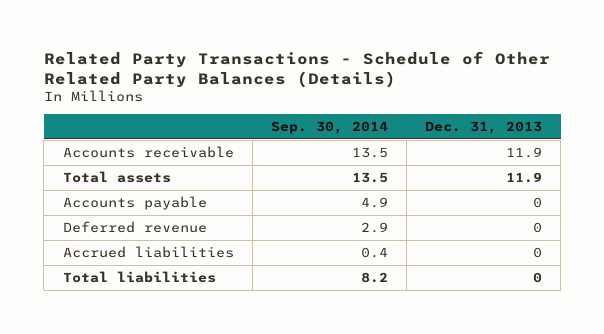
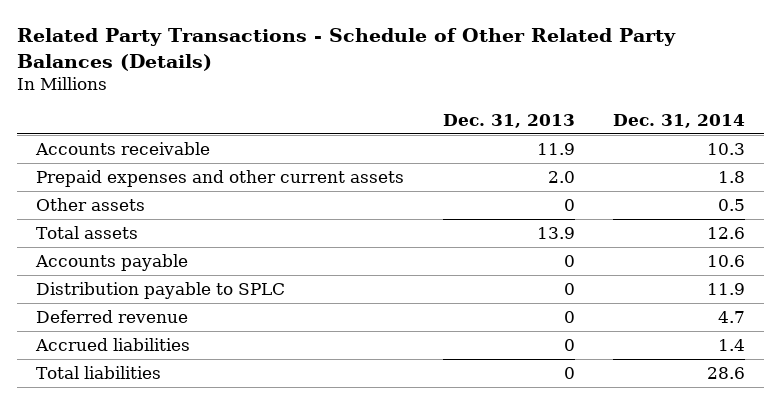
[270,120,388,134] Sep. 30, 2014 -> none
none -> [613,113,746,128] Dec. 31, 2014
none -> [36,169,405,187] Prepaid expenses and other current assets
none -> [36,197,146,211] Other assets
[505,171,542,183] 11.9 -> [536,226,575,239] 13.9
none -> [36,281,286,299] Distribution payable to SPLC

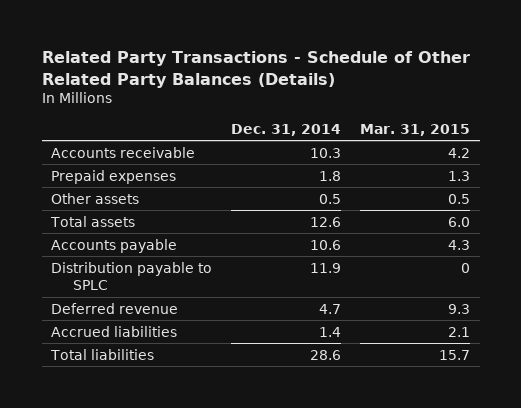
[442,113,575,128] Dec. 31, 2013 -> none
none -> [360,123,471,136] Mar. 31, 2015
[36,169,405,187] Prepaid expenses and other current assets -> [51,169,177,184] Prepaid expenses

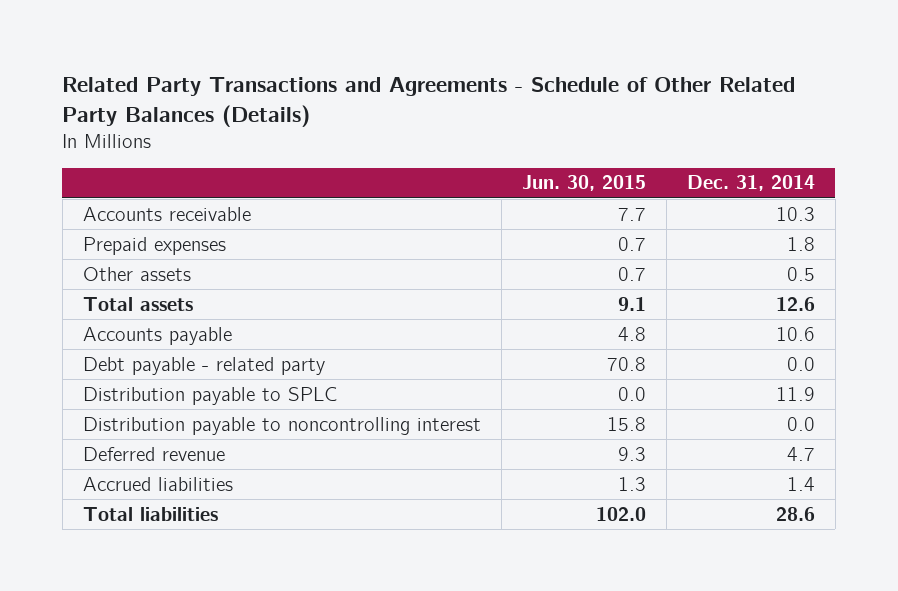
[41,51,470,88] Related Party Transactions - Schedule of Other Related Party Balances (Details) -> [62,77,796,128] Related Party Transactions and Agreements - Schedule of Other Related Party Balances (Details)
[360,123,471,136] Mar. 31, 2015 -> none
none -> [521,175,646,192] Jun. 30, 2015
none -> [82,356,325,375] Debt payable - related party
none -> [82,416,481,435] Distribution payable to noncontrolling interest

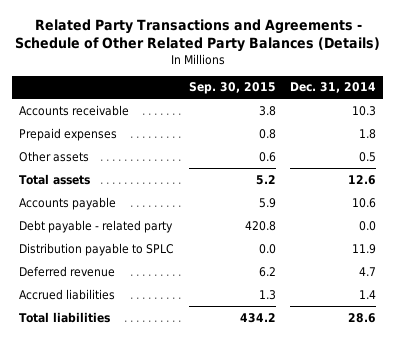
[521,175,646,192] Jun. 30, 2015 -> none
none -> [188,82,276,95] Sep. 30, 2015
[82,416,481,435] Distribution payable to noncontrolling interest -> none

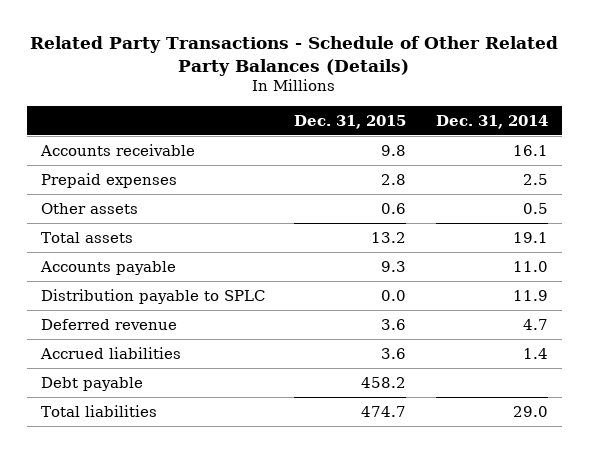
[14,19,380,53] Related Party Transactions and Agreements - Schedule of Other Related Party Balances (Details) -> [30,36,559,76] Related Party Transactions - Schedule of Other Related Party Balances (Details)
[188,82,276,95] Sep. 30, 2015 -> none
none -> [294,114,407,129] Dec. 31, 2015
[352,105,377,116] 10.3 -> [512,144,548,156] 16.1
[359,128,377,139] 1.8 -> [522,173,548,185] 2.5
[19,219,174,233] Debt payable - related party -> none
[348,174,377,185] 12.6 -> [512,231,548,243] 19.1
[352,197,377,208] 10.6 -> [512,260,548,272] 11.0
none -> [41,376,144,391] Debt payable
[348,312,377,323] 28.6 -> [512,405,548,417] 29.0

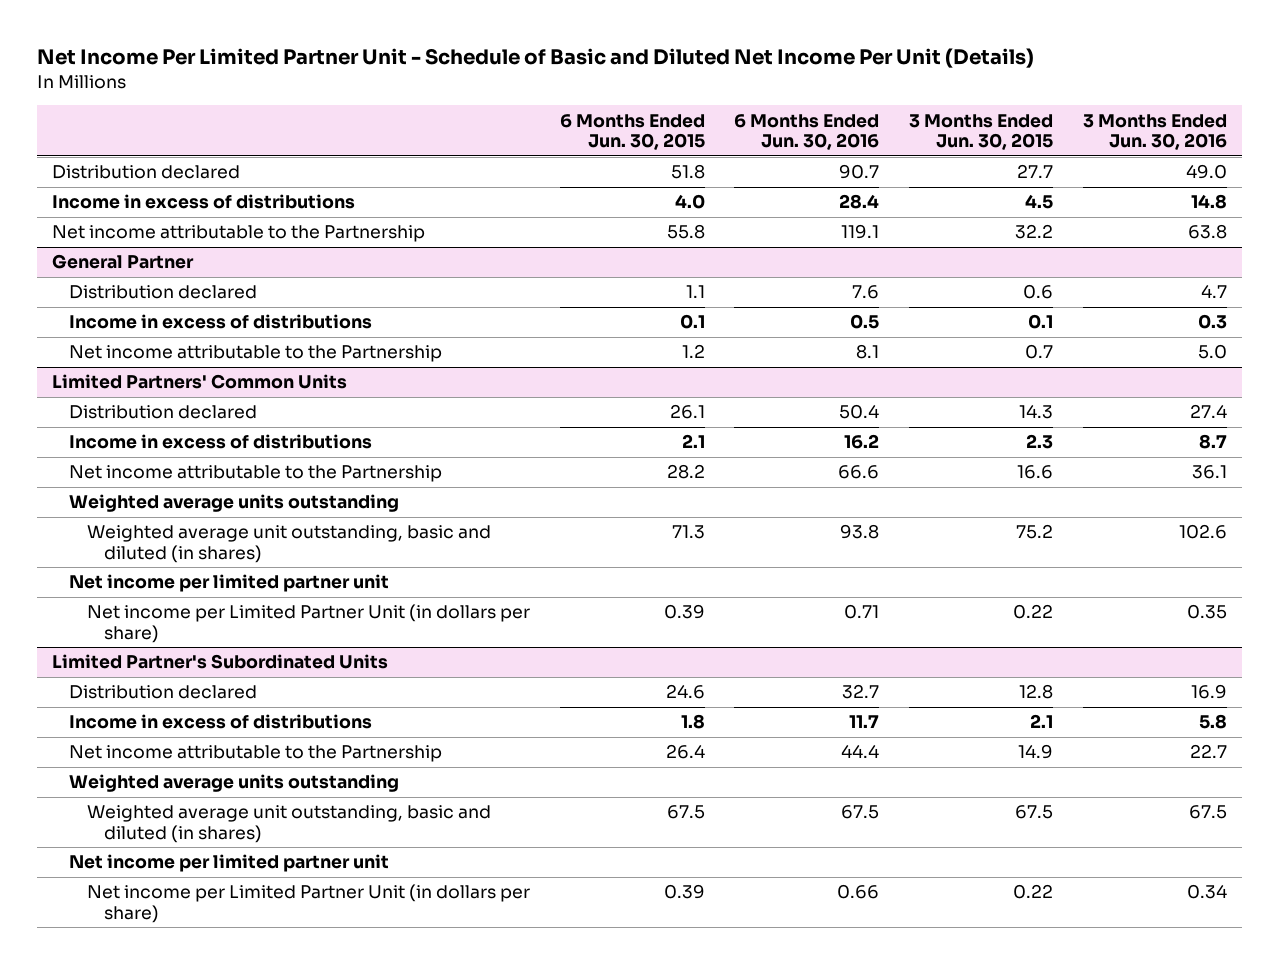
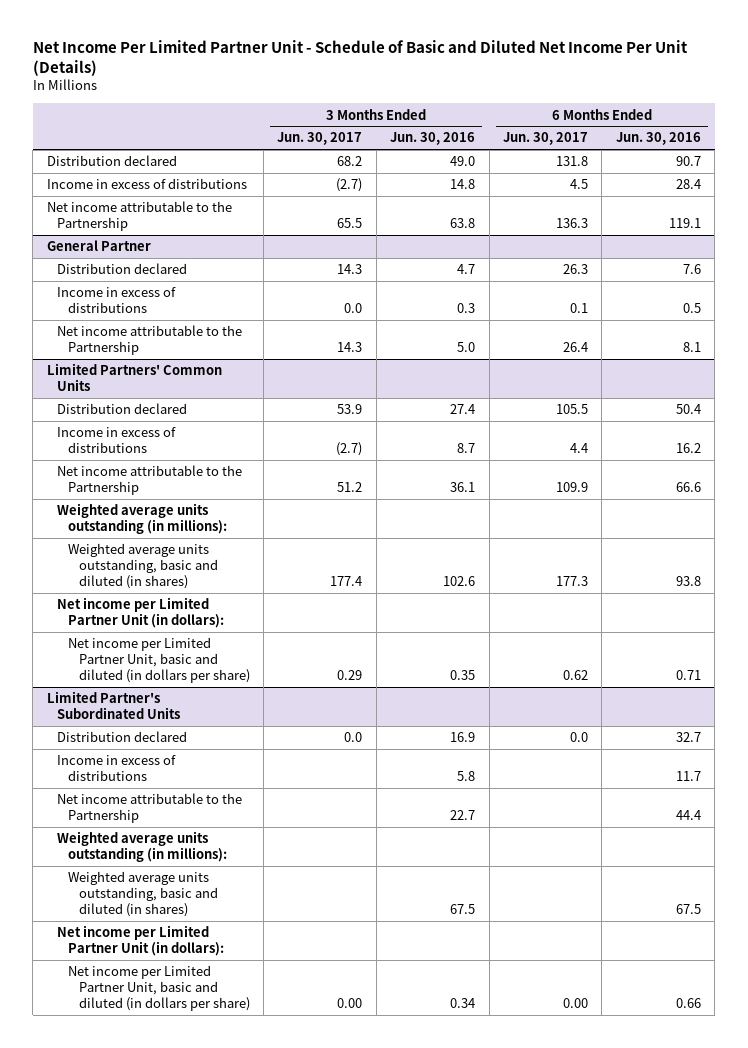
[559,113,705,151] 6 Months Ended Jun. 30, 2015 -> none
[909,113,1054,151] 3 Months Ended Jun. 30, 2015 -> none
none -> [277,132,363,146] Jun. 30, 2017
none -> [502,132,588,146] Jun. 30, 2017
[69,494,400,513] Weighted average units outstanding -> [57,503,228,535] Weighted average units outstanding (in millions):
[86,525,491,563] Weighted average unit outstanding, basic and diluted (in shares) -> [68,543,218,589] Weighted average units outstanding, basic and diluted (in shares)
[69,574,390,593] Net income per limited partner unit -> [57,597,225,629] Net income per Limited Partner Unit (in dollars):
[86,604,530,643] Net income per Limited Partner Unit (in dollars per share) -> [68,637,250,683] Net income per Limited Partner Unit, basic and diluted (in dollars per share)
[69,774,400,793] Weighted average units outstanding -> [57,831,228,863] Weighted average units outstanding (in millions):
[86,805,491,843] Weighted average unit outstanding, basic and diluted (in shares) -> [68,871,218,917] Weighted average units outstanding, basic and diluted (in shares)
[69,854,390,873] Net income per limited partner unit -> [57,925,225,957] Net income per Limited Partner Unit (in dollars):
[86,884,530,923] Net income per Limited Partner Unit (in dollars per share) -> [68,965,250,1011] Net income per Limited Partner Unit, basic and diluted (in dollars per share)

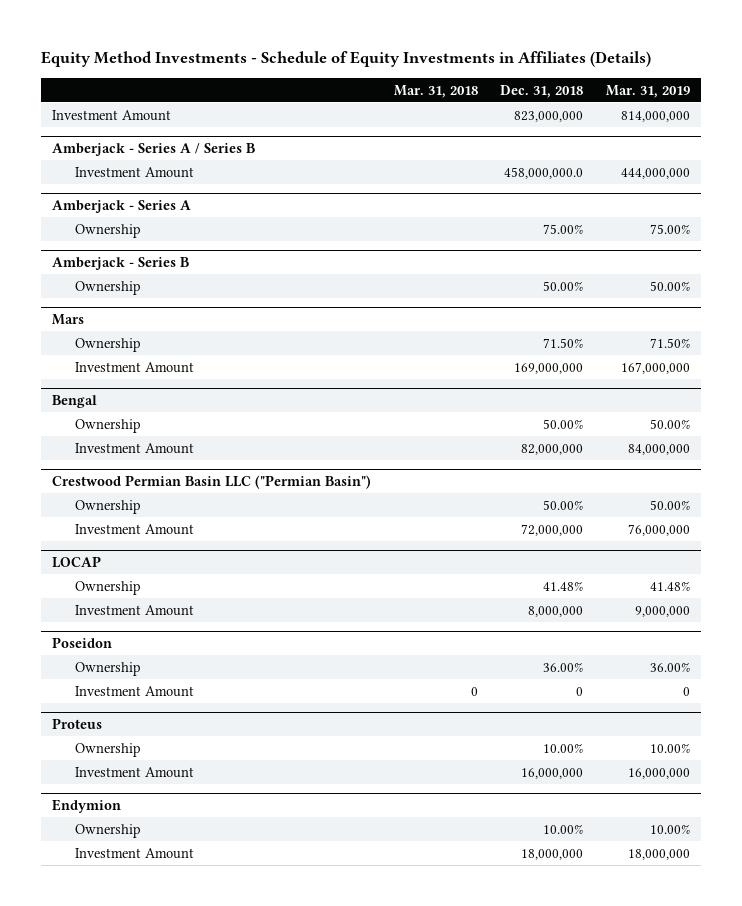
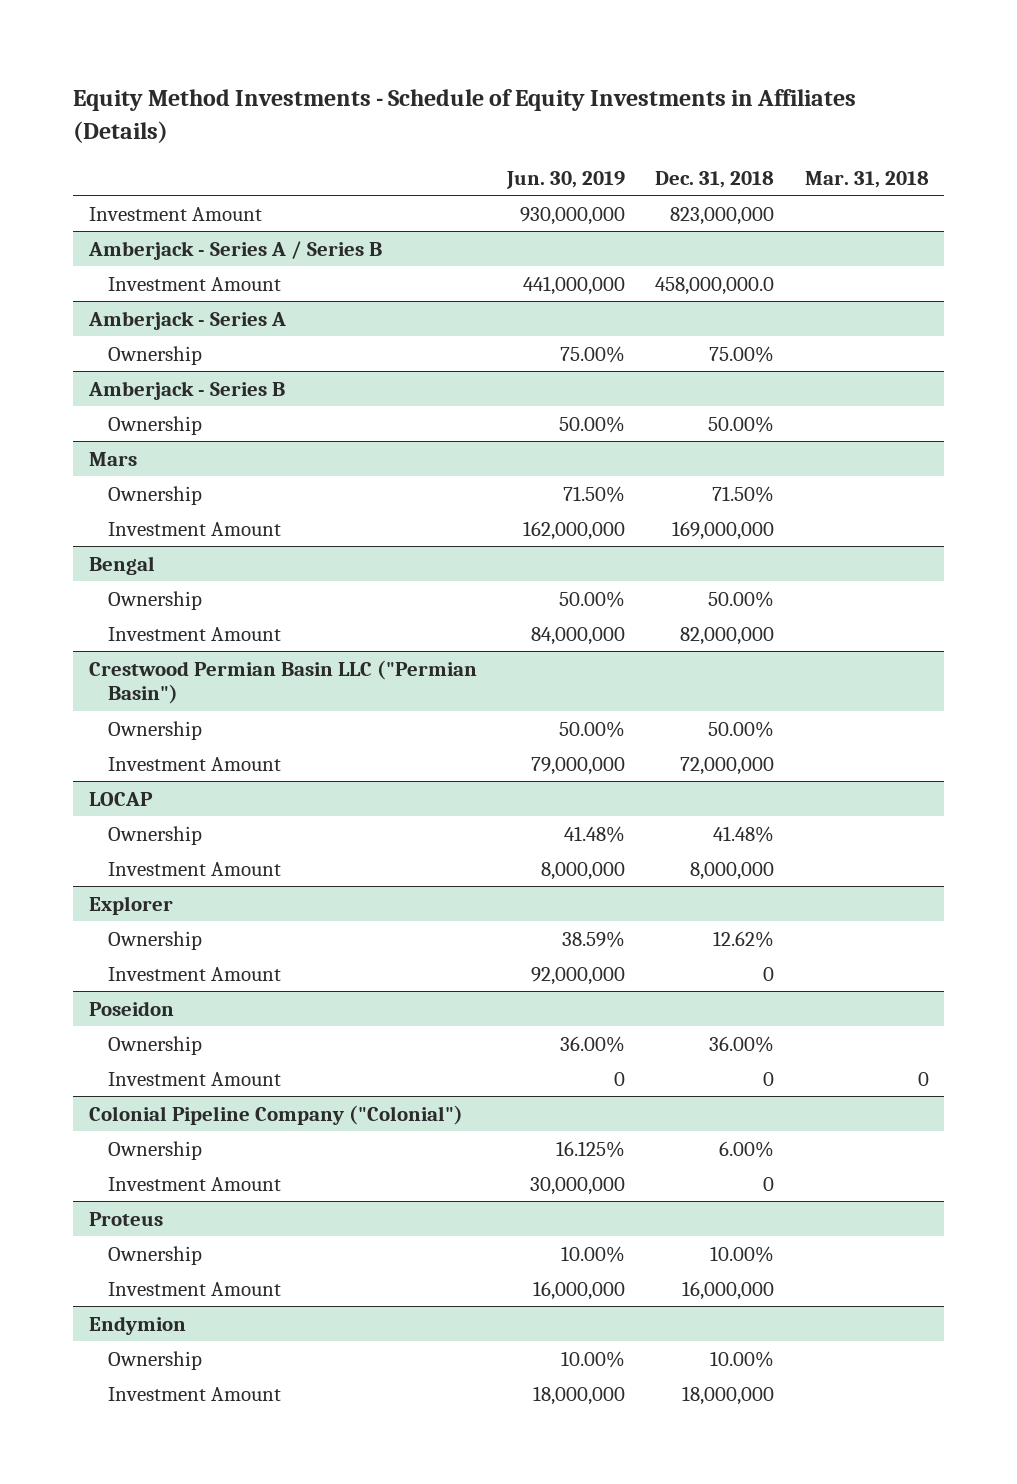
[606,84,691,98] Mar. 31, 2019 -> none
none -> [506,170,626,189] Jun. 30, 2019
none -> [88,895,173,915] Explorer
none -> [108,930,203,950] Ownership
none -> [108,966,282,981] Investment Amount
none -> [88,1104,463,1125] Colonial Pipeline Company ("Colonial")
none -> [108,1140,203,1160] Ownership
none -> [108,1176,282,1191] Investment Amount

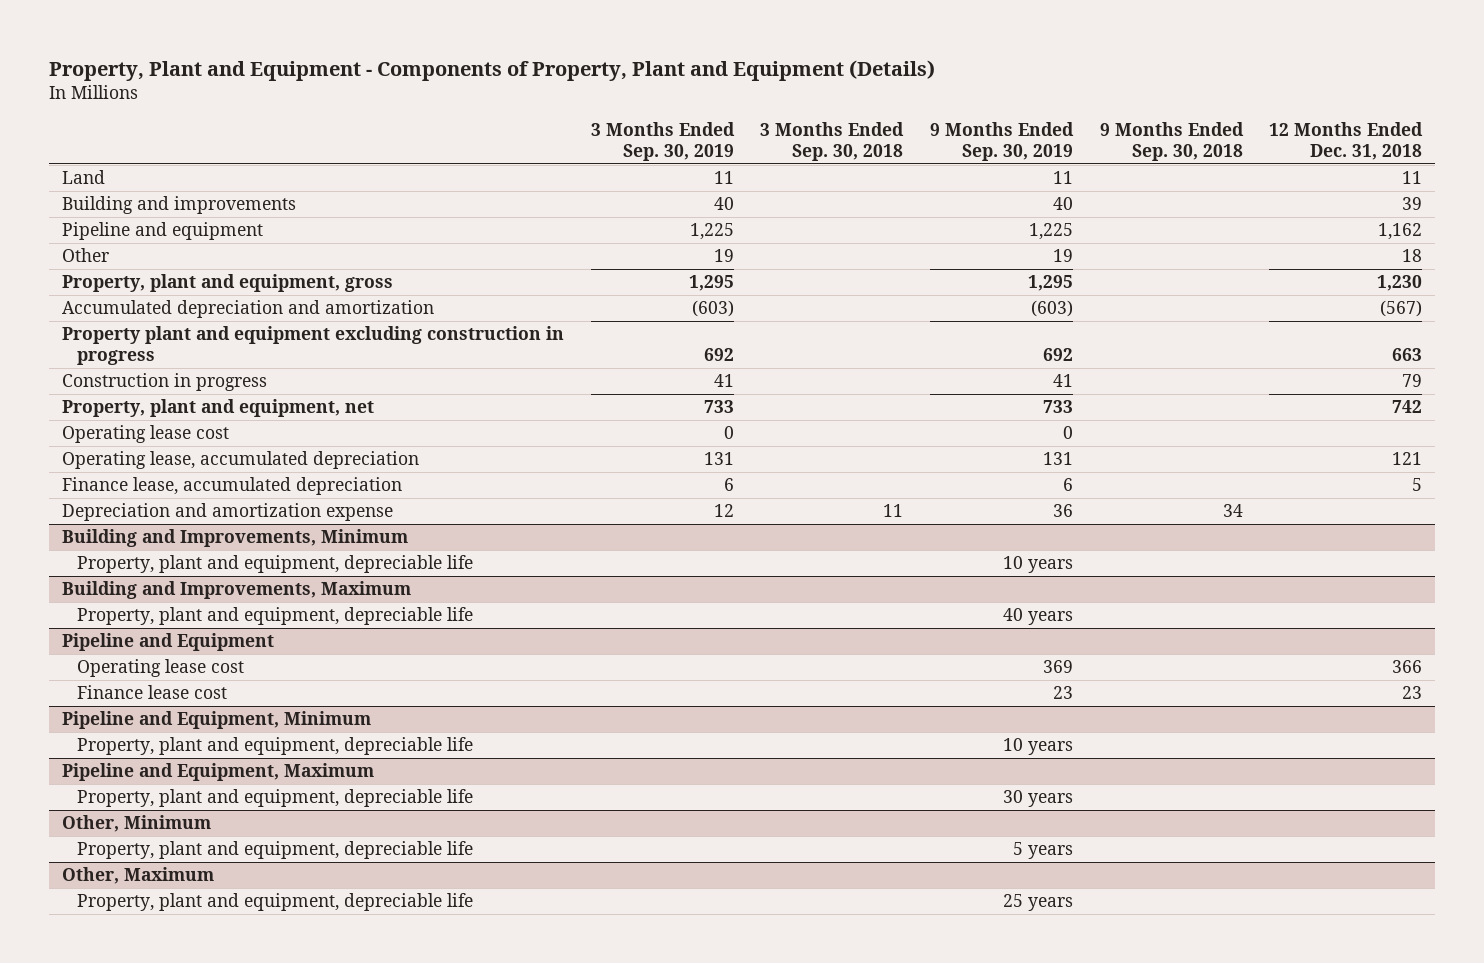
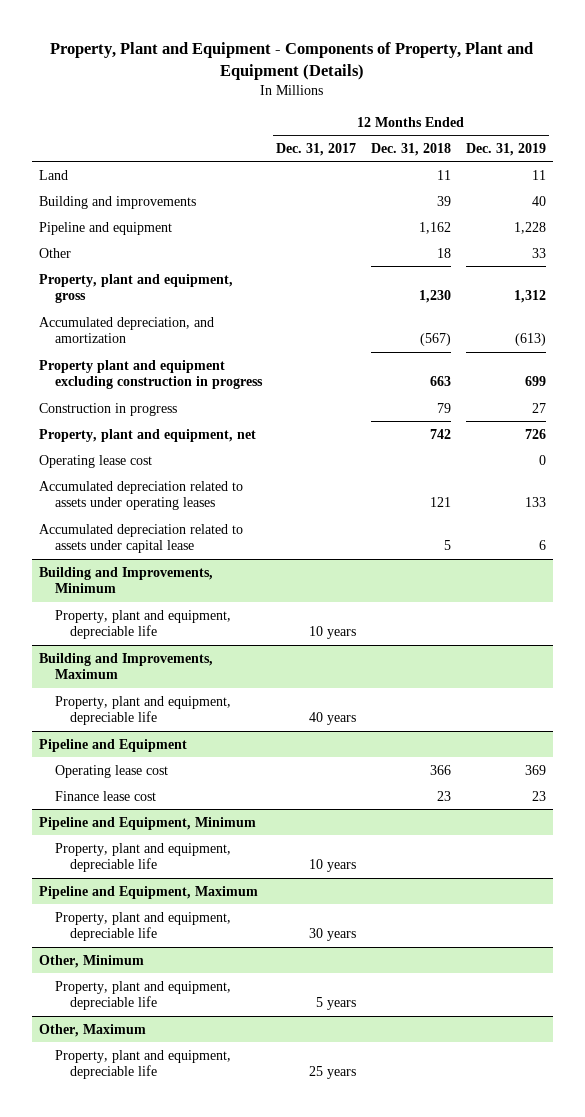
[590,122,735,161] 3 Months Ended Sep. 30, 2019 -> none
[760,122,905,161] 3 Months Ended Sep. 30, 2018 -> none
[929,122,1074,161] 9 Months Ended Sep. 30, 2019 -> none
[1099,122,1244,161] 9 Months Ended Sep. 30, 2018 -> none
none -> [276,142,357,156] Dec. 31, 2017
none -> [465,142,546,156] Dec. 31, 2019
[62,300,435,319] Accumulated depreciation and amortization -> [39,316,215,344] Accumulated depreciation, and amortization
[62,503,394,522] Depreciation and amortization expense -> none
[62,451,420,470] Operating lease, accumulated depreciation -> [39,480,244,511] Accumulated depreciation related to assets under operating leases
[62,477,403,496] Finance lease, accumulated depreciation -> [39,523,244,554] Accumulated depreciation related to assets under capital lease

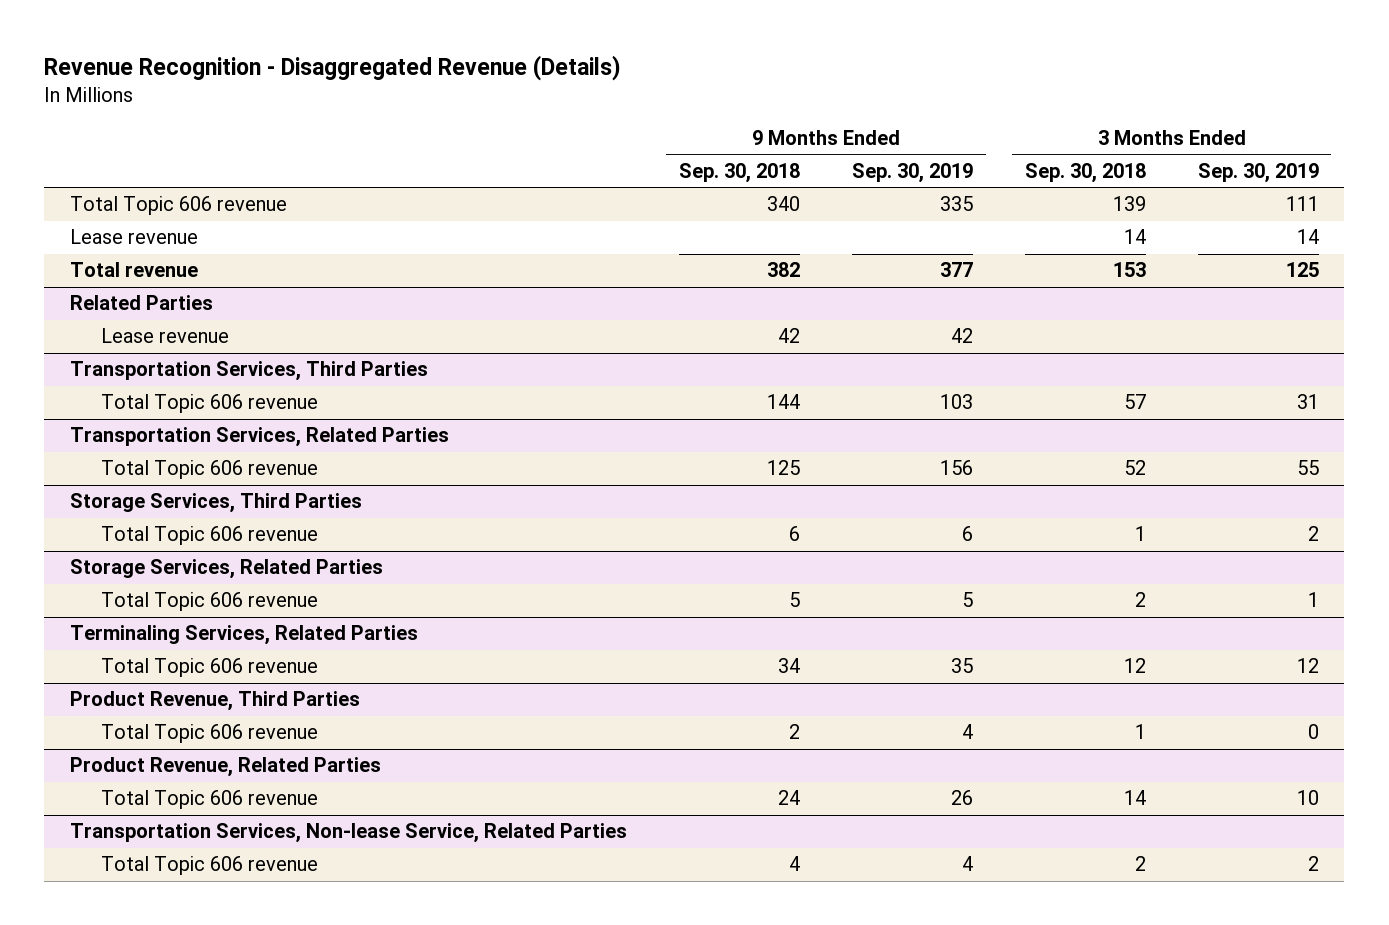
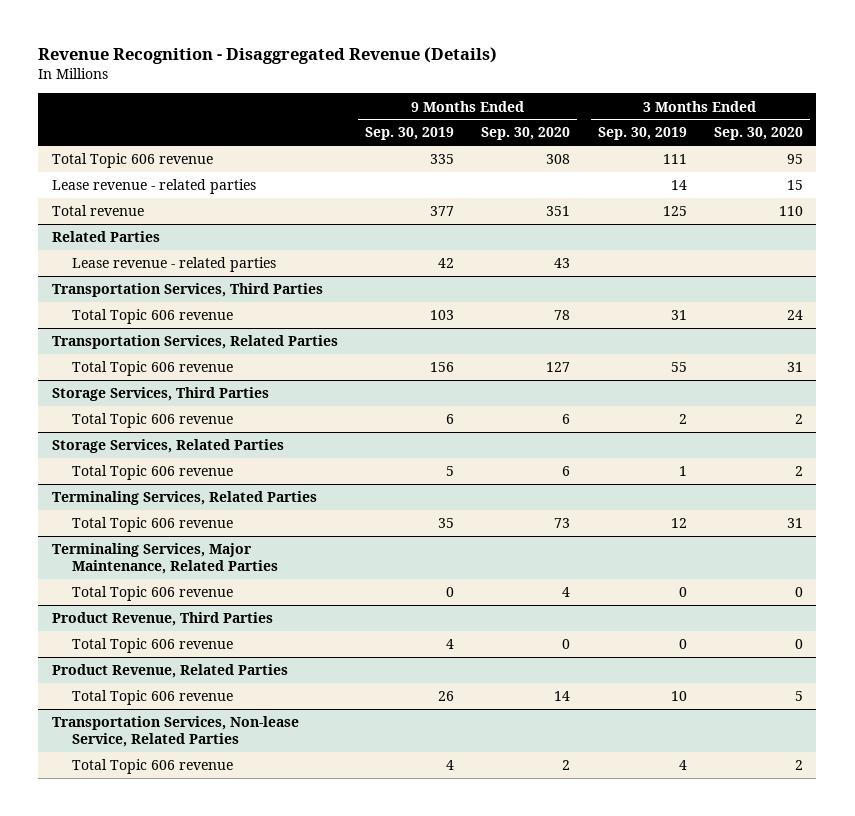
[679,162,801,183] Sep. 30, 2018 -> none
[1024,162,1146,183] Sep. 30, 2018 -> none
none -> [481,127,571,141] Sep. 30, 2020
none -> [713,127,803,141] Sep. 30, 2020
[70,229,199,245] Lease revenue -> [51,179,256,195] Lease revenue - related parties
[101,328,230,344] Lease revenue -> [72,257,277,273] Lease revenue - related parties
none -> [51,543,279,574] Terminaling Services, Major Maintenance, Related Parties
none -> [72,586,234,602] Total Topic 606 revenue
[1307,856,1319,872] 2 -> [678,760,687,771] 4

